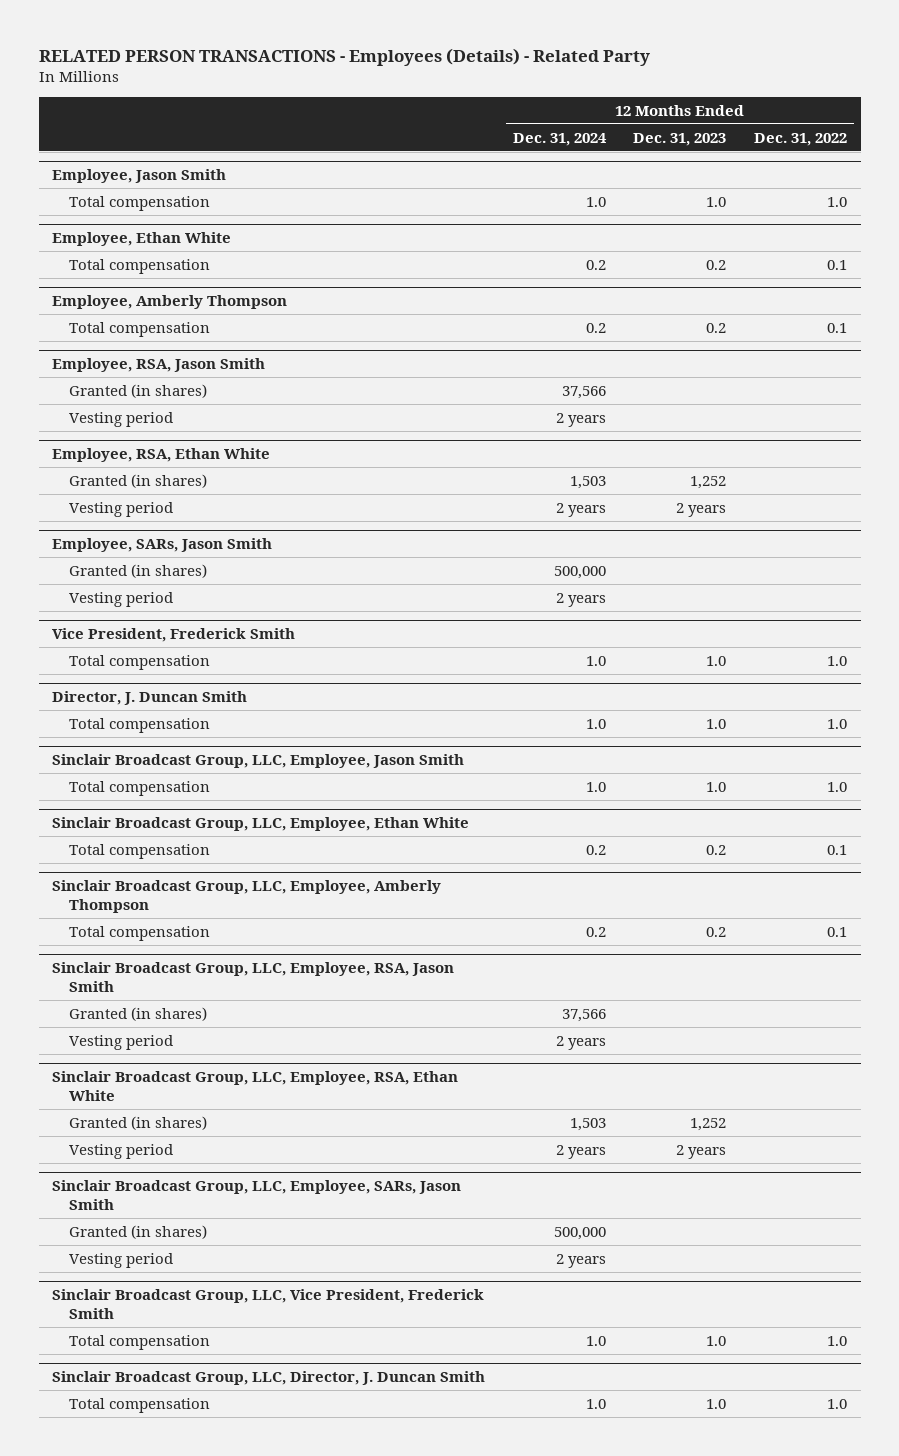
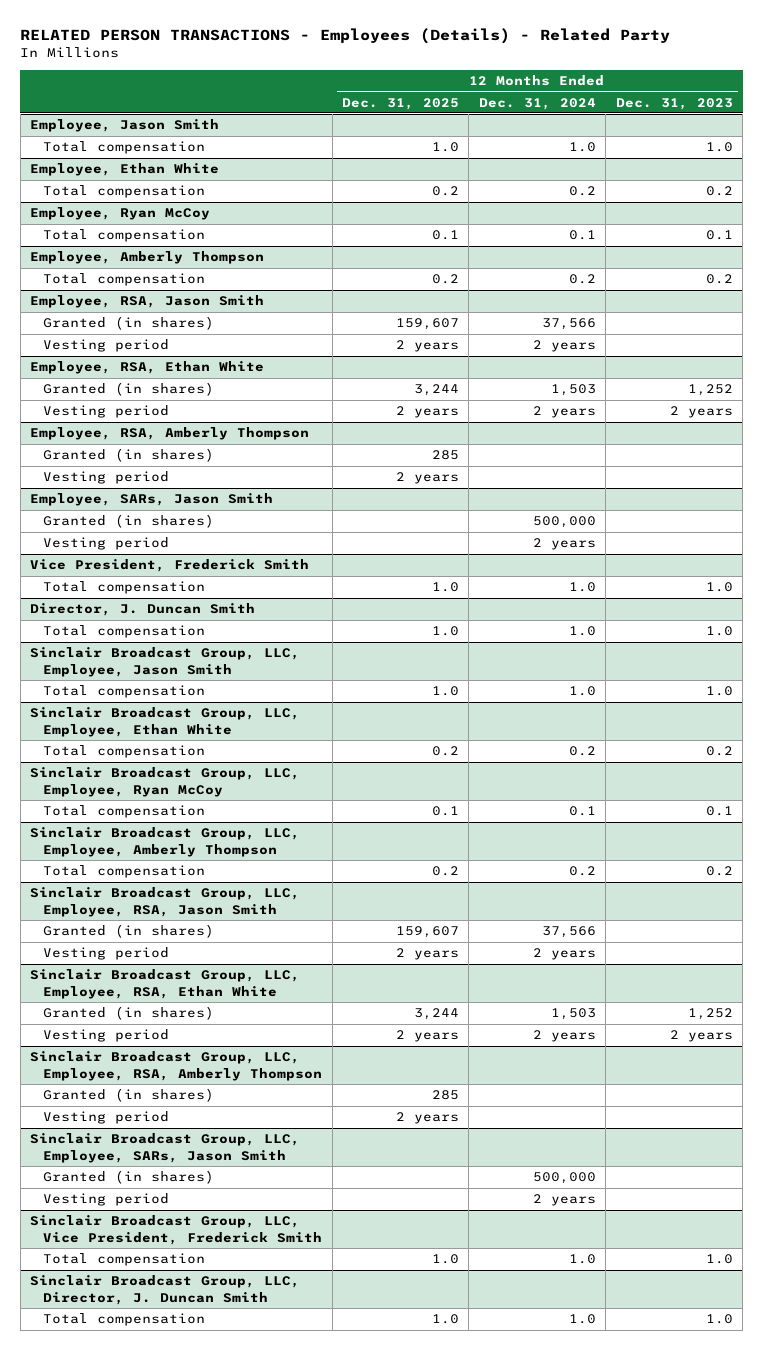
[753,132,847,146] Dec. 31, 2022 -> none
none -> [342,97,460,110] Dec. 31, 2025
none -> [30,207,211,221] Employee, Ryan McCoy
none -> [43,229,206,243] Total compensation
none -> [30,427,310,441] Employee, RSA, Amberly Thompson
none -> [43,448,215,463] Granted (in shares)
none -> [43,471,170,485] Vesting period
none -> [30,767,301,797] Sinclair Broadcast Group, LLC, Employee, Ryan McCoy
none -> [43,805,206,819] Total compensation
none -> [30,1051,323,1081] Sinclair Broadcast Group, LLC, Employee, RSA, Amberly Thompson
none -> [43,1088,215,1103] Granted (in shares)
none -> [43,1111,170,1125] Vesting period

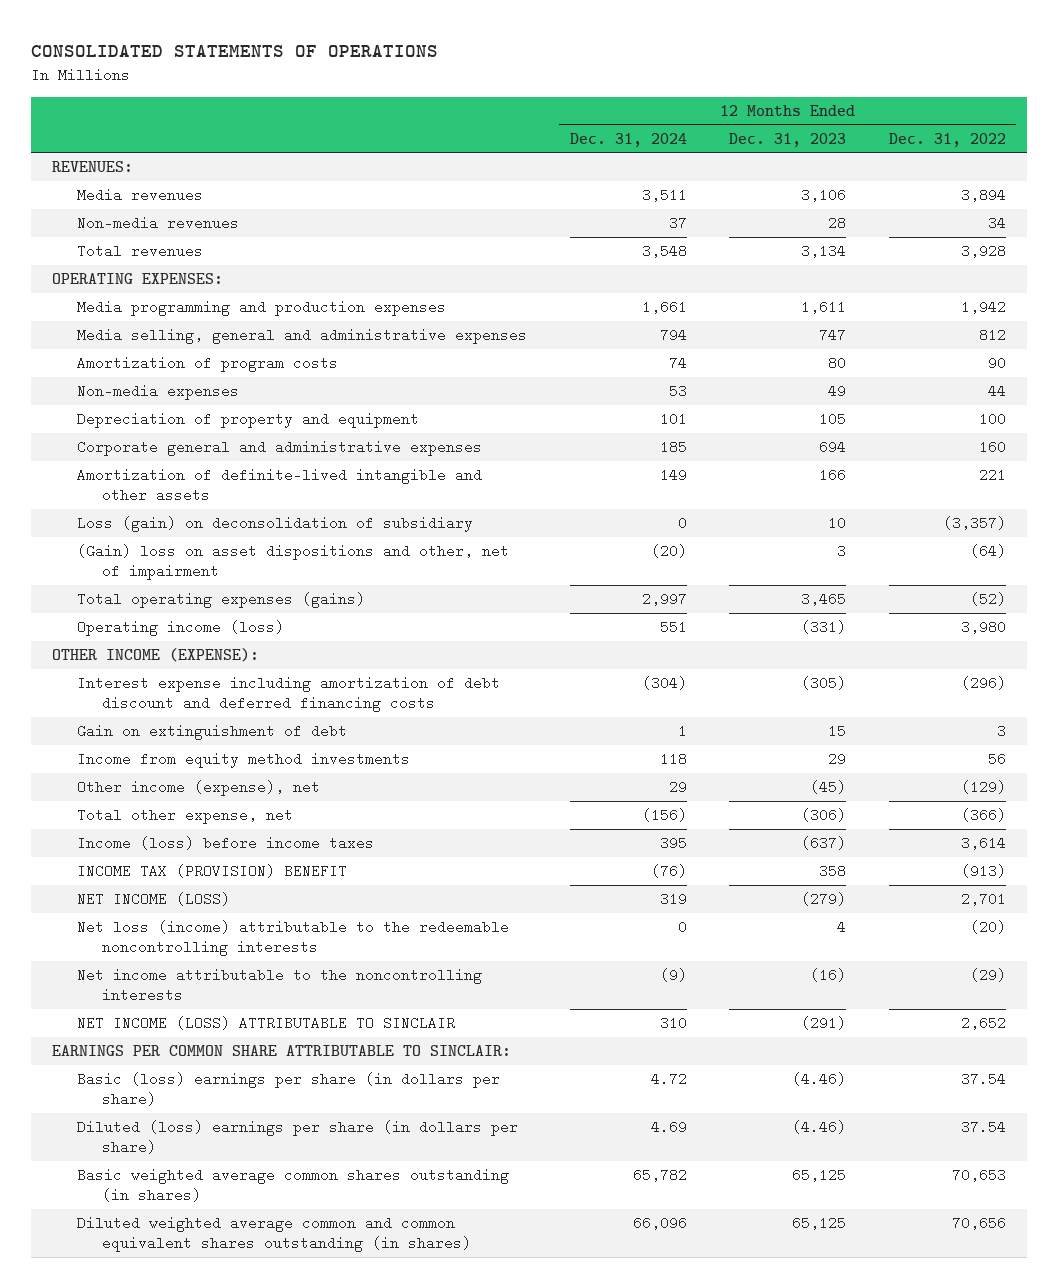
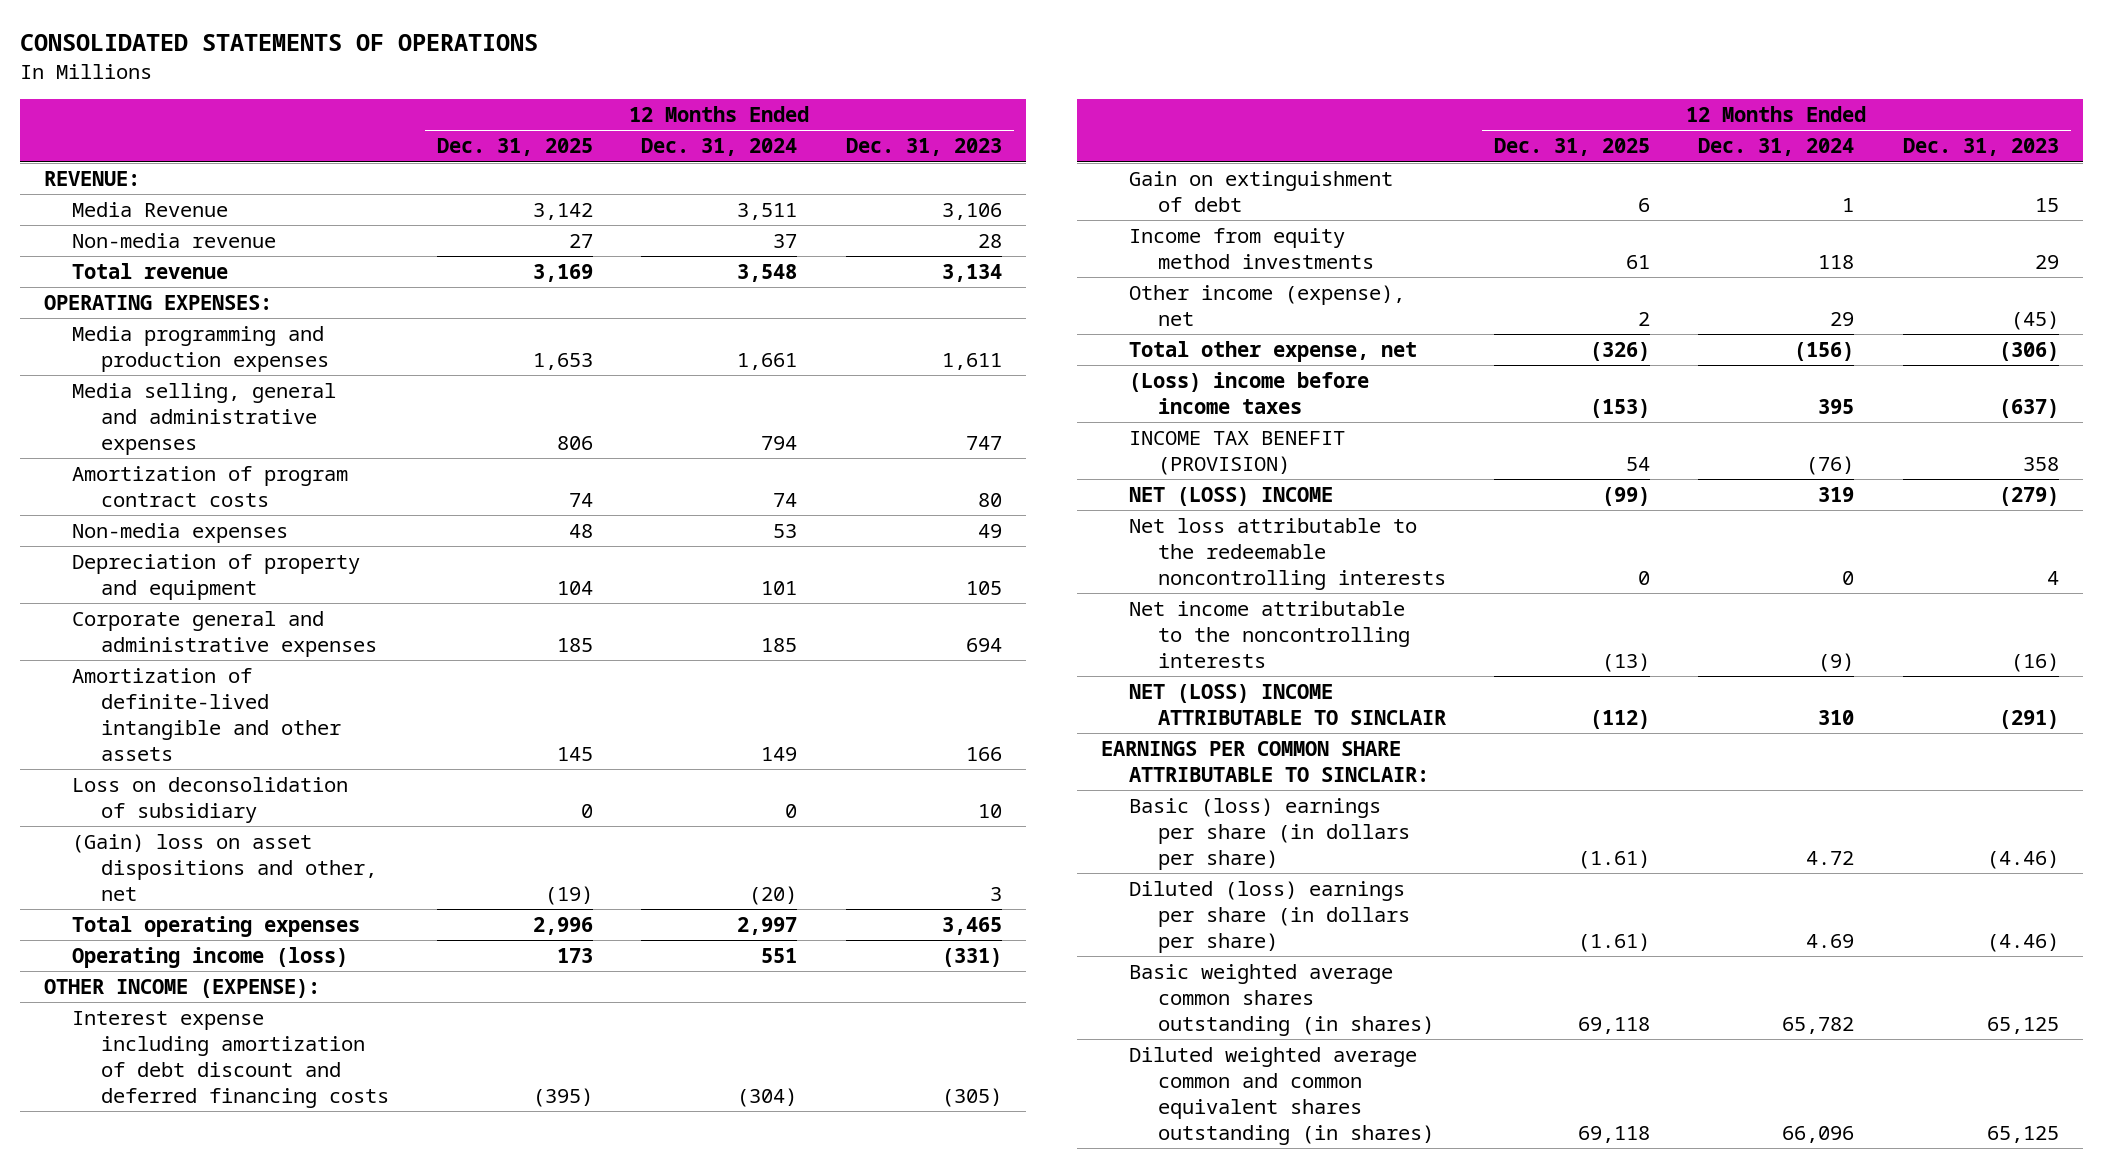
[888,132,1006,147] Dec. 31, 2022 -> none
none -> [437,138,594,157] Dec. 31, 2025
[52,161,134,173] REVENUES: -> [43,170,140,186] REVENUE:
[77,188,204,203] Media revenues -> [72,201,229,217] Media Revenue
[77,216,240,231] Non-media revenues -> [72,232,277,248] Non-media revenue
[77,244,204,259] Total revenues -> [72,262,229,279] Total revenue
[77,356,339,373] Amortization of program costs -> [72,465,349,507] Amortization of program contract costs
[77,516,474,533] Loss (gain) on deconsolidation of subsidiary -> [72,776,349,823] Loss on deconsolidation of subsidiary
[77,544,510,580] (Gain) loss on asset dispositions and other, net of impairment -> [72,833,377,901] (Gain) loss on asset dispositions and other, net
[77,592,366,609] Total operating expenses (gains) -> [72,915,361,937] Total operating expenses
[77,836,375,851] Income (loss) before income taxes -> [1129,371,1370,414] (Loss) income before income taxes
[77,864,348,879] INCOME TAX (PROVISION) BENEFIT -> [1129,430,1346,475] INCOME TAX BENEFIT (PROVISION)
[77,892,231,907] NET INCOME (LOSS) -> [1129,486,1334,506] NET (LOSS) INCOME
[77,920,510,956] Net loss (income) attributable to the redeemable noncontrolling interests -> [1129,517,1446,590] Net loss attributable to the redeemable noncontrolling interests
[77,1016,456,1031] NET INCOME (LOSS) ATTRIBUTABLE TO SINCLAIR -> [1129,683,1446,725] NET (LOSS) INCOME ATTRIBUTABLE TO SINCLAIR

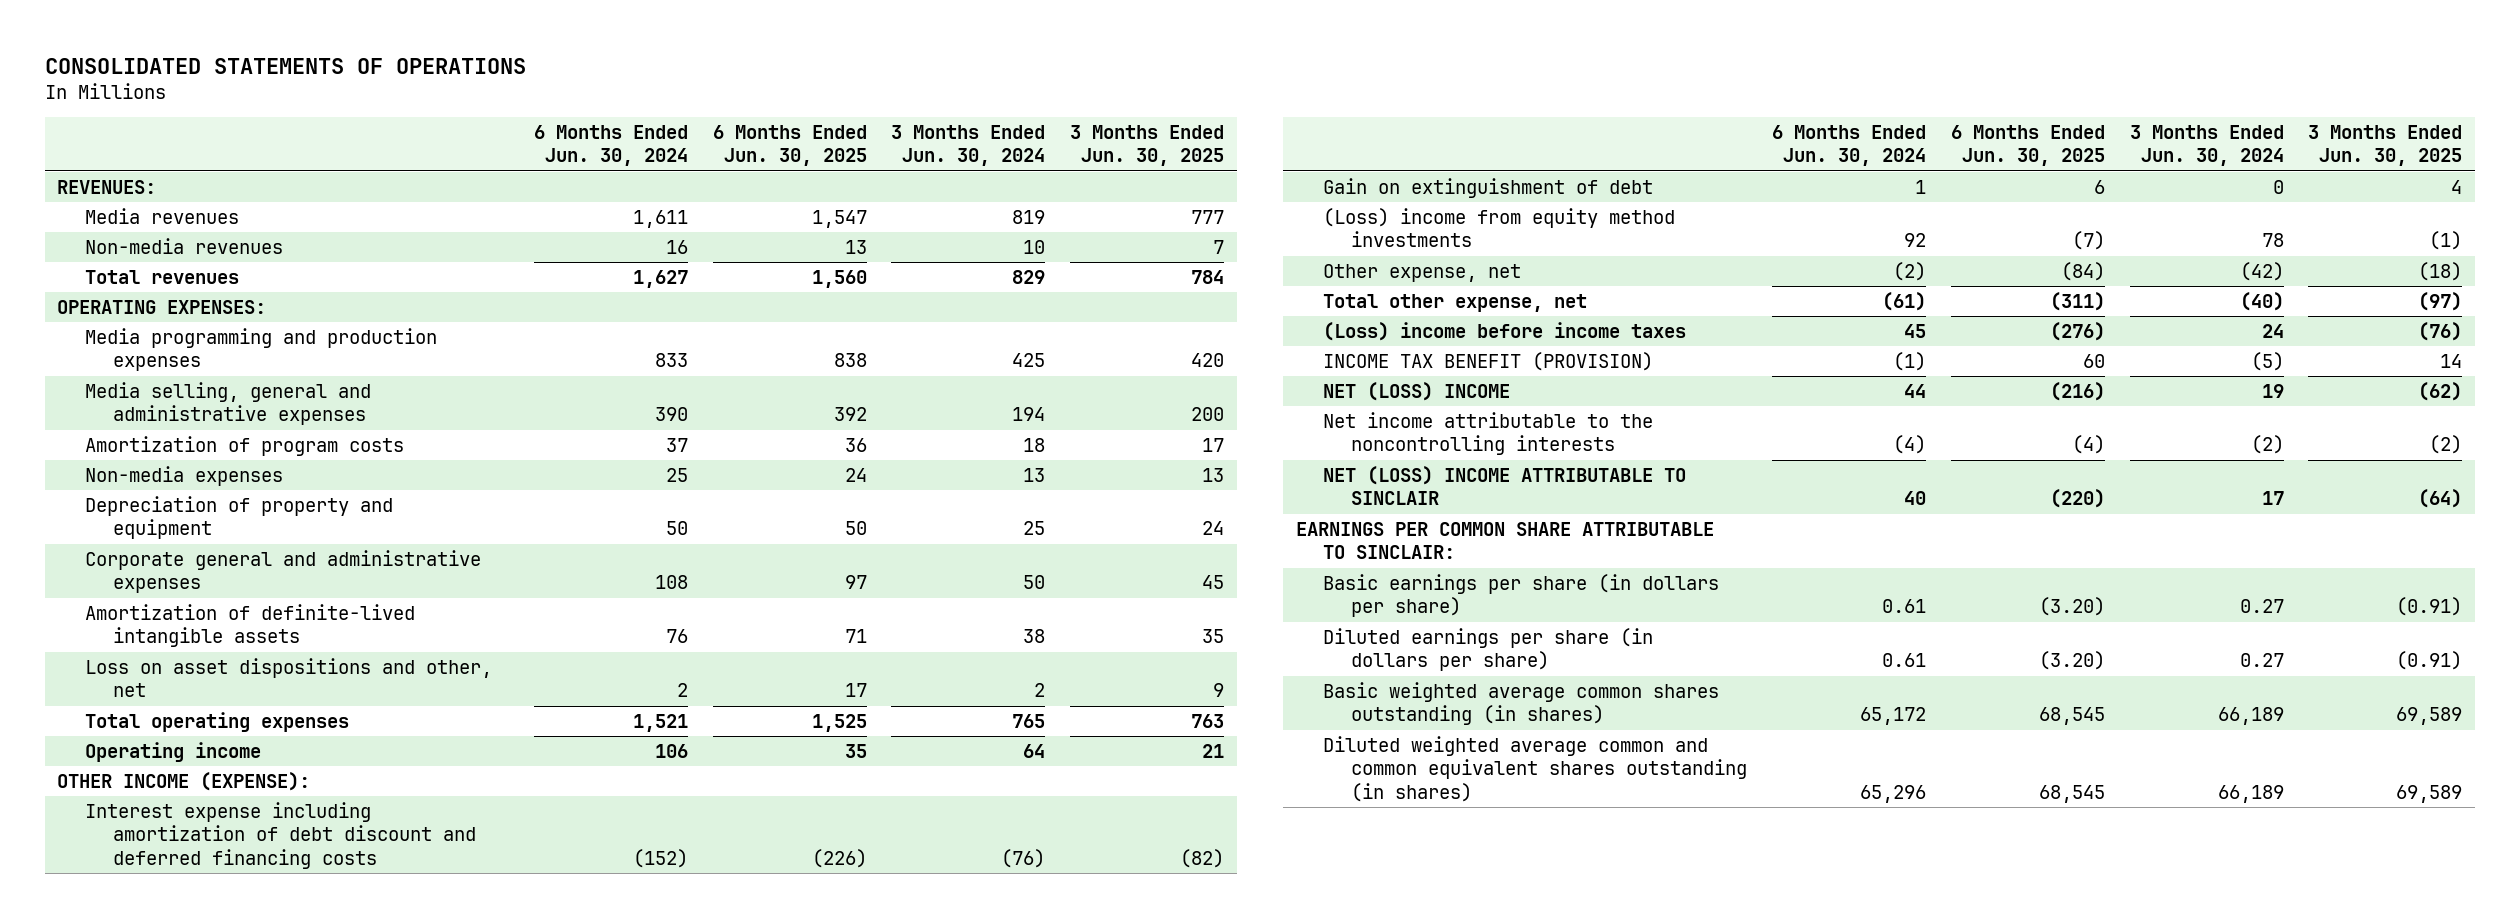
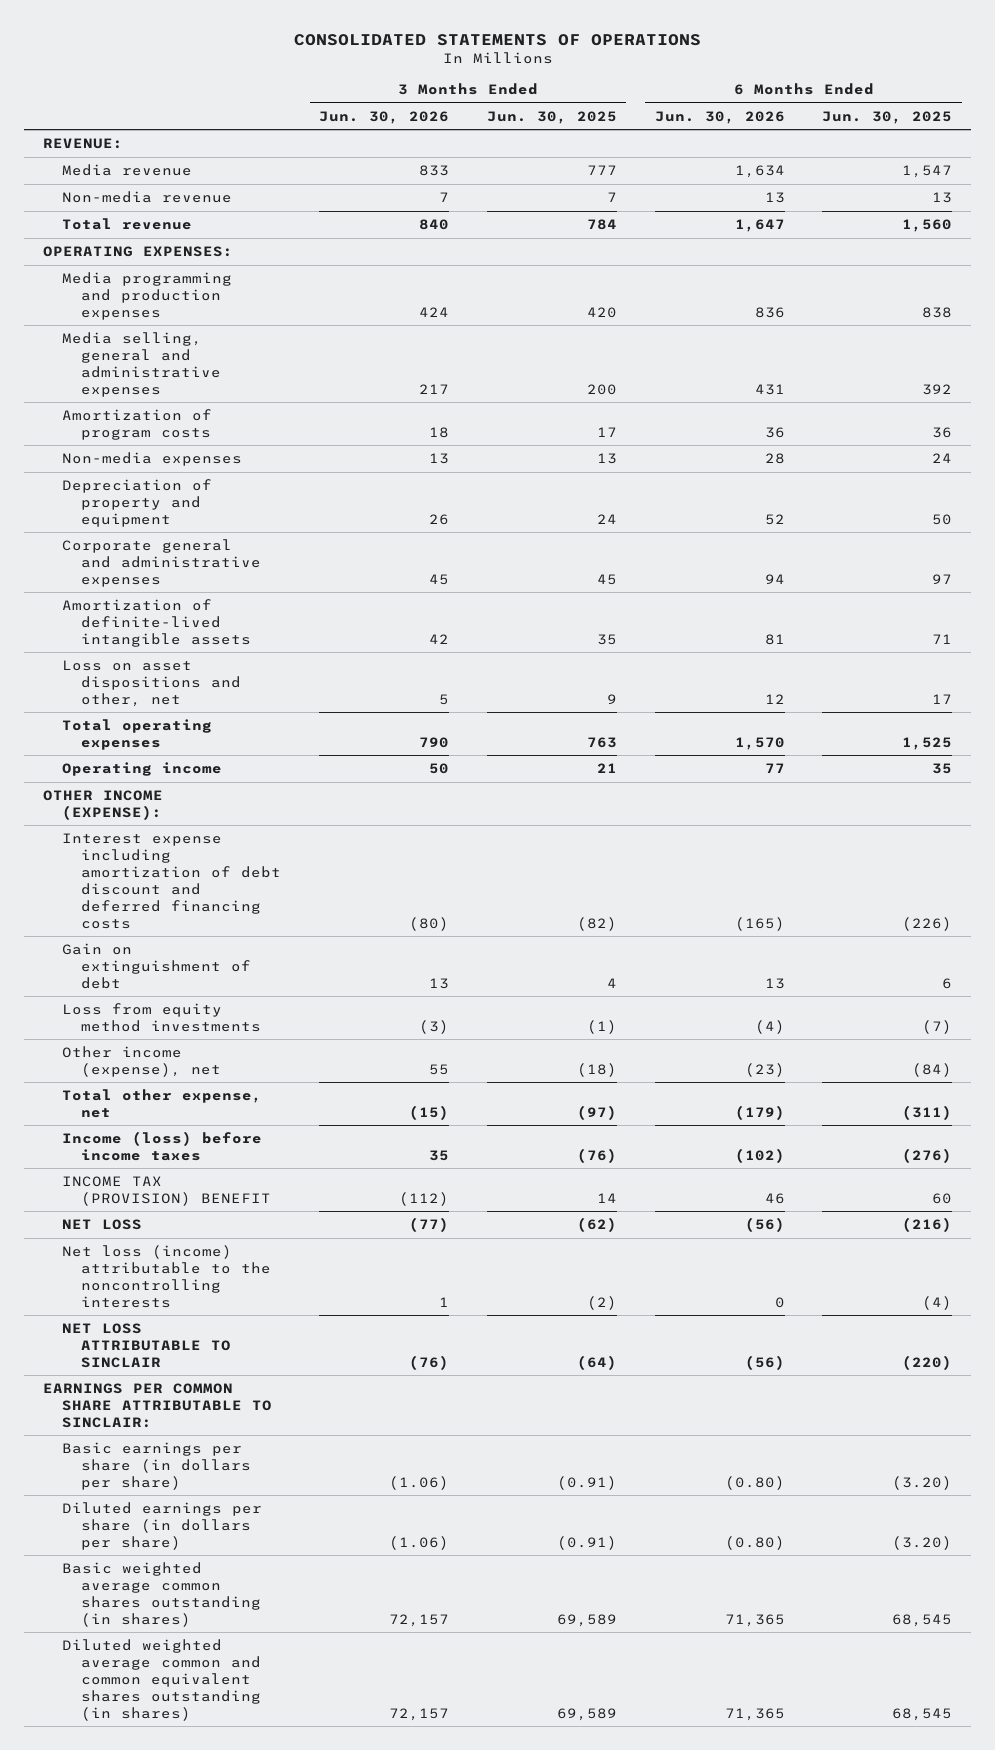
[533,125,688,167] 6 Months Ended Jun. 30, 2024 -> none
[891,125,1046,167] 3 Months Ended Jun. 30, 2024 -> none
none -> [319,110,450,124] Jun. 30, 2026
none -> [654,110,785,124] Jun. 30, 2026
[57,179,157,194] REVENUES: -> [42,137,123,149] REVENUE:
[85,207,240,224] Media revenues -> [61,163,192,176] Media revenue
[85,237,284,254] Non-media revenues -> [61,190,232,203] Non-media revenue
[85,269,240,284] Total revenues -> [61,217,192,230] Total revenue
[1323,207,1676,248] (Loss) income from equity method investments -> [61,1002,262,1032] Loss from equity method investments
[1323,263,1522,282] Other expense, net -> [61,1045,222,1077] Other income (expense), net
[1323,321,1687,341] (Loss) income before income taxes -> [61,1130,262,1161] Income (loss) before income taxes
[1323,351,1654,371] INCOME TAX BENEFIT (PROVISION) -> [61,1175,272,1206] INCOME TAX (PROVISION) BENEFIT
[1323,381,1511,401] NET (LOSS) INCOME -> [61,1218,142,1230] NET LOSS
[1323,411,1654,456] Net income attributable to the noncontrolling interests -> [61,1244,272,1308] Net loss (income) attributable to the noncontrolling interests
[1323,465,1687,506] NET (LOSS) INCOME ATTRIBUTABLE TO SINCLAIR -> [61,1322,232,1368] NET LOSS ATTRIBUTABLE TO SINCLAIR

